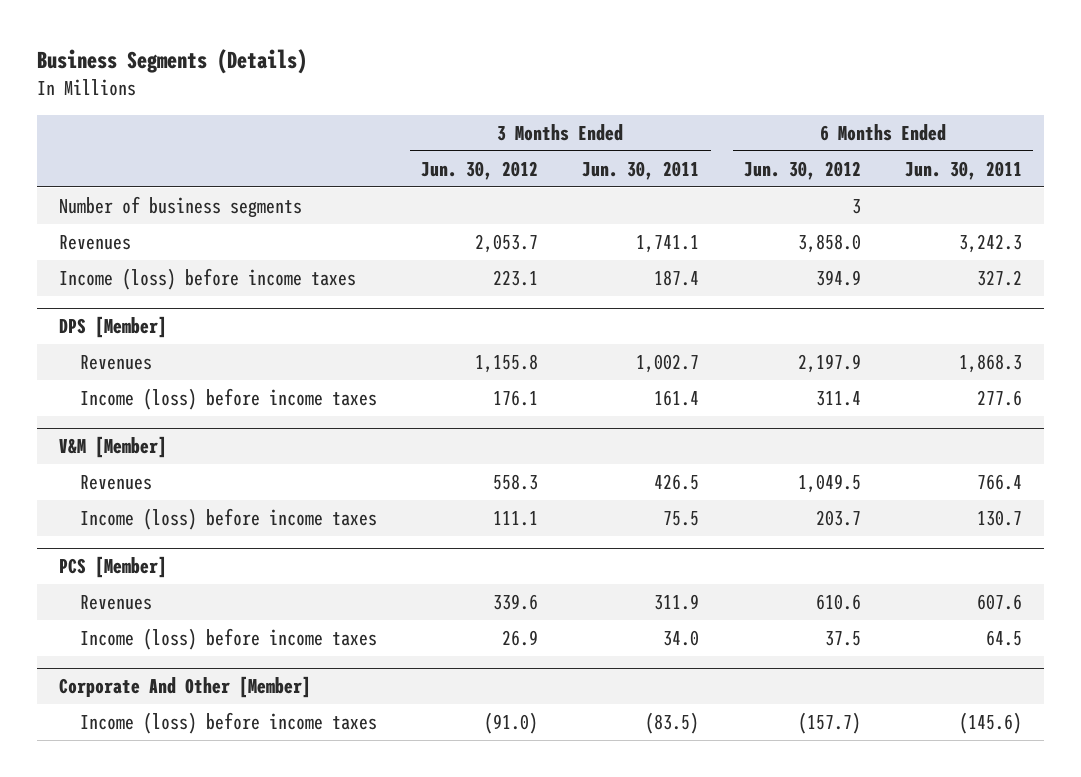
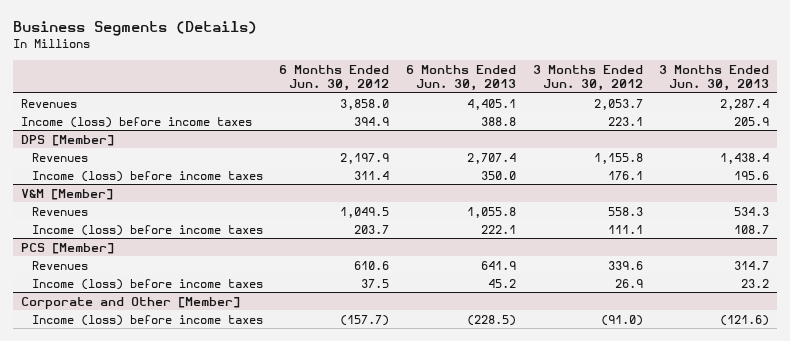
[582,160,700,180] Jun. 30, 2011 -> none
[904,160,1022,180] Jun. 30, 2011 -> none
none -> [405,64,516,91] 6 Months Ended Jun. 30, 2013
none -> [659,64,770,91] 3 Months Ended Jun. 30, 2013
[58,195,302,218] Number of business segments -> none
[58,676,311,699] Corporate And Other [Member] -> [21,296,241,309] Corporate and Other [Member]

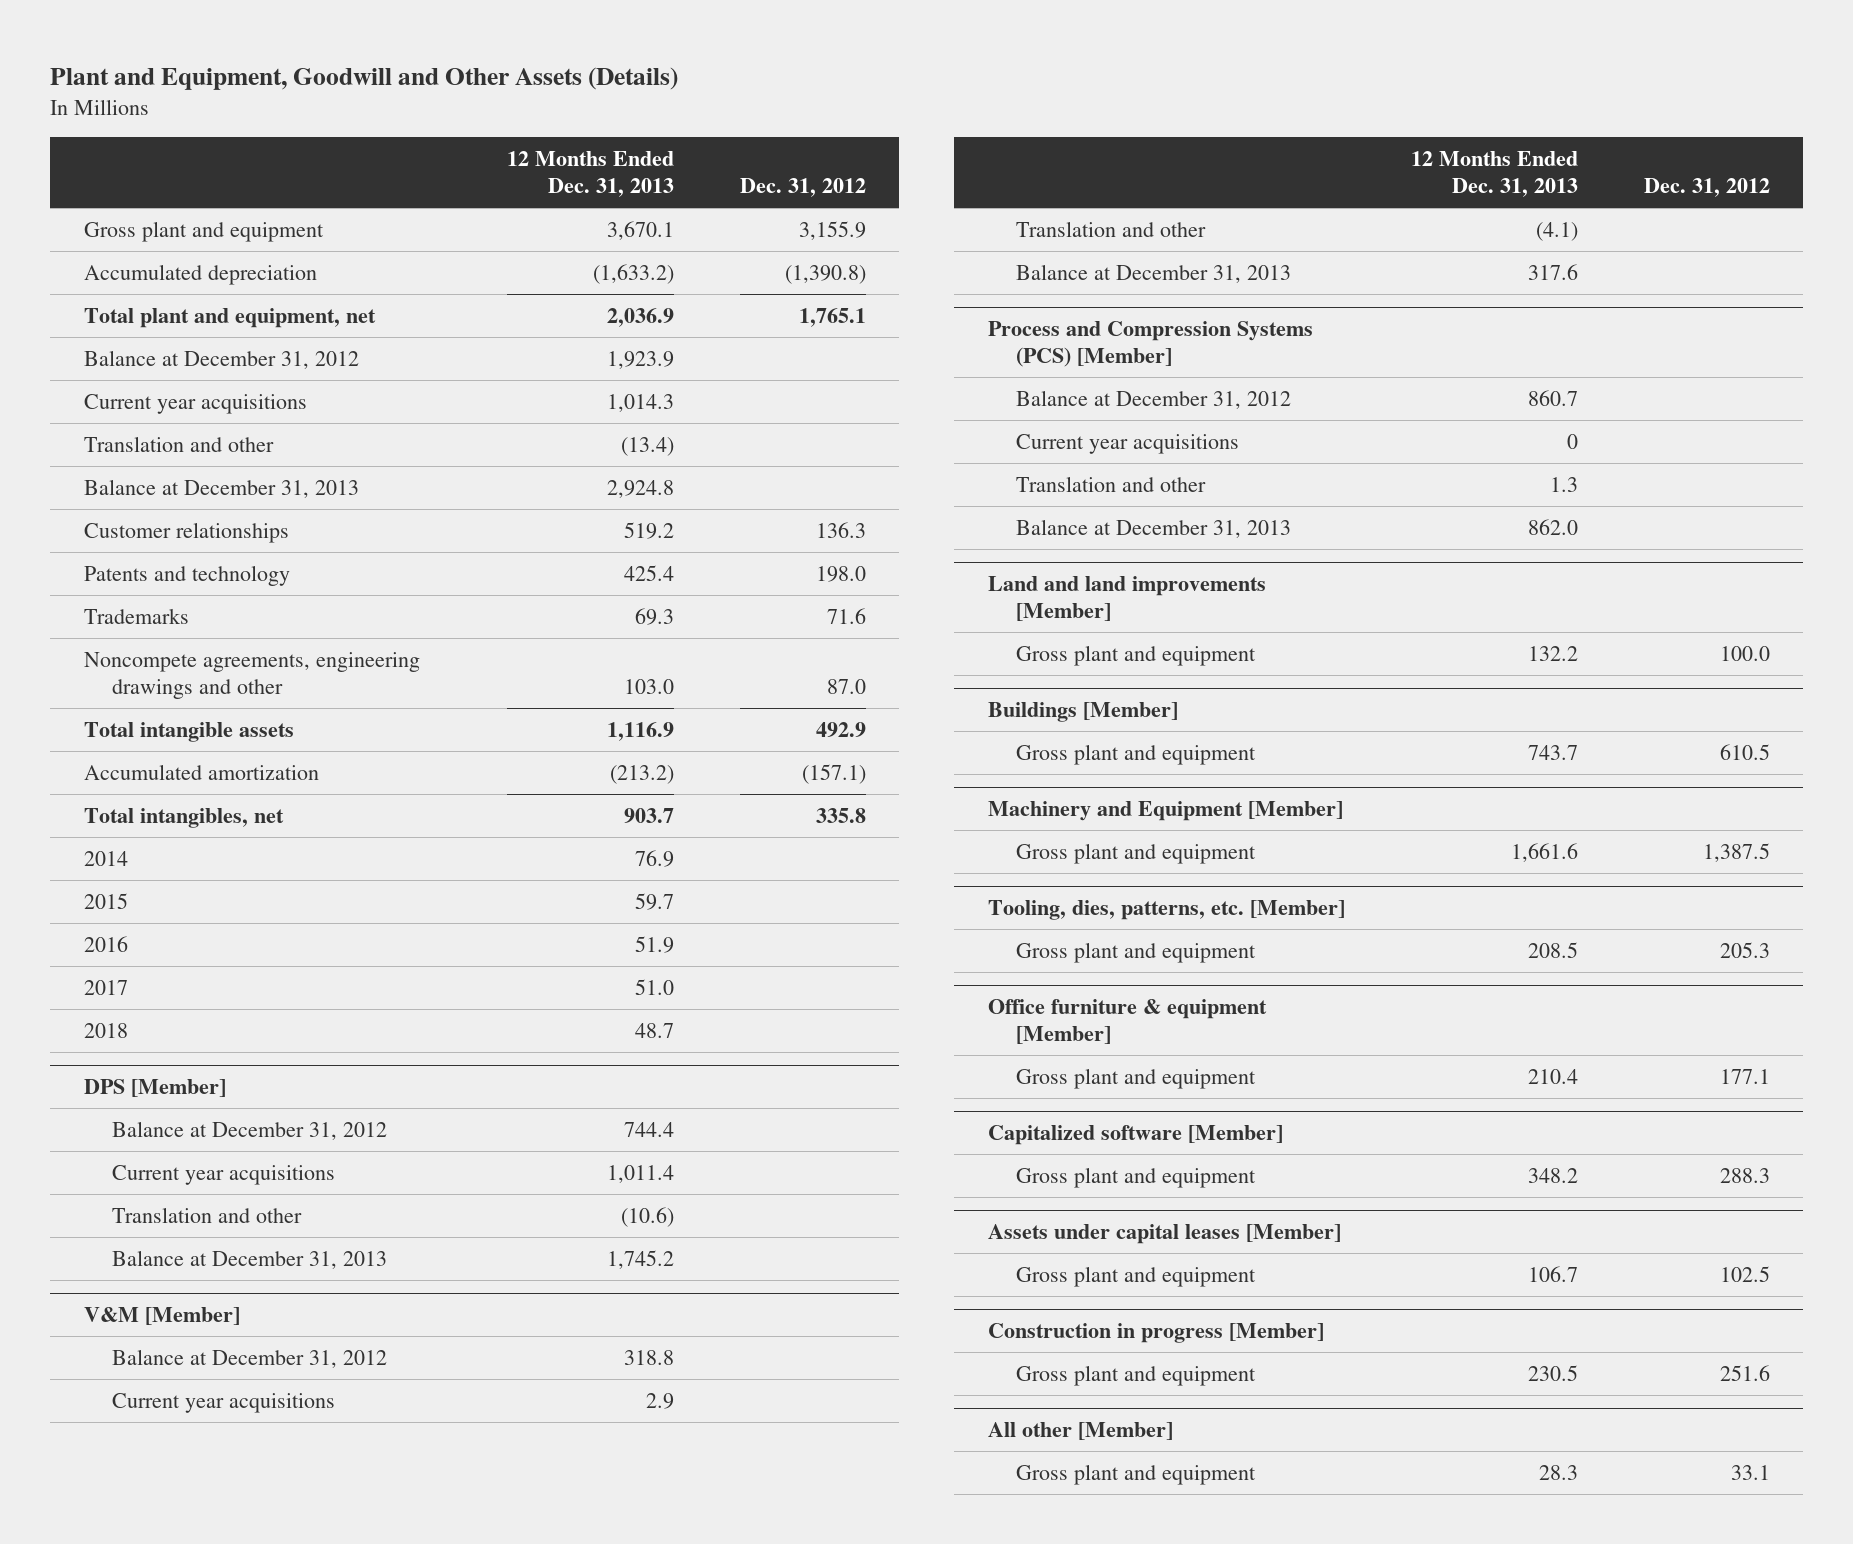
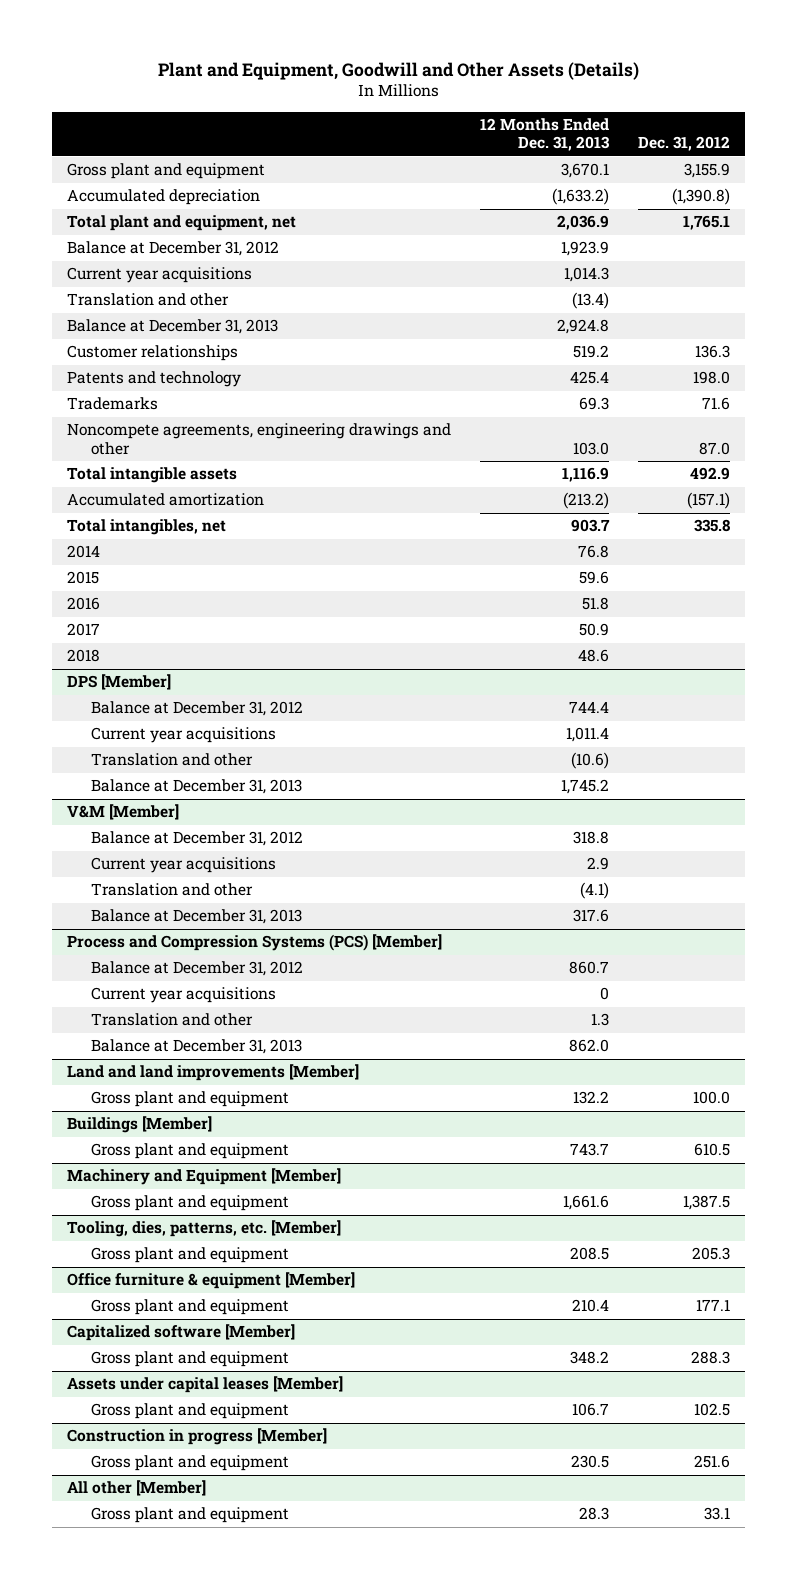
[634,849,674,867] 76.9 -> [578,545,610,559] 76.8
[634,892,674,910] 59.7 -> [579,571,610,585] 59.6
[634,935,674,953] 51.9 -> [582,597,610,611] 51.8
[634,978,674,995] 51.0 -> [579,623,610,637] 50.9
[634,1022,674,1038] 48.7 -> [578,649,610,663] 48.6

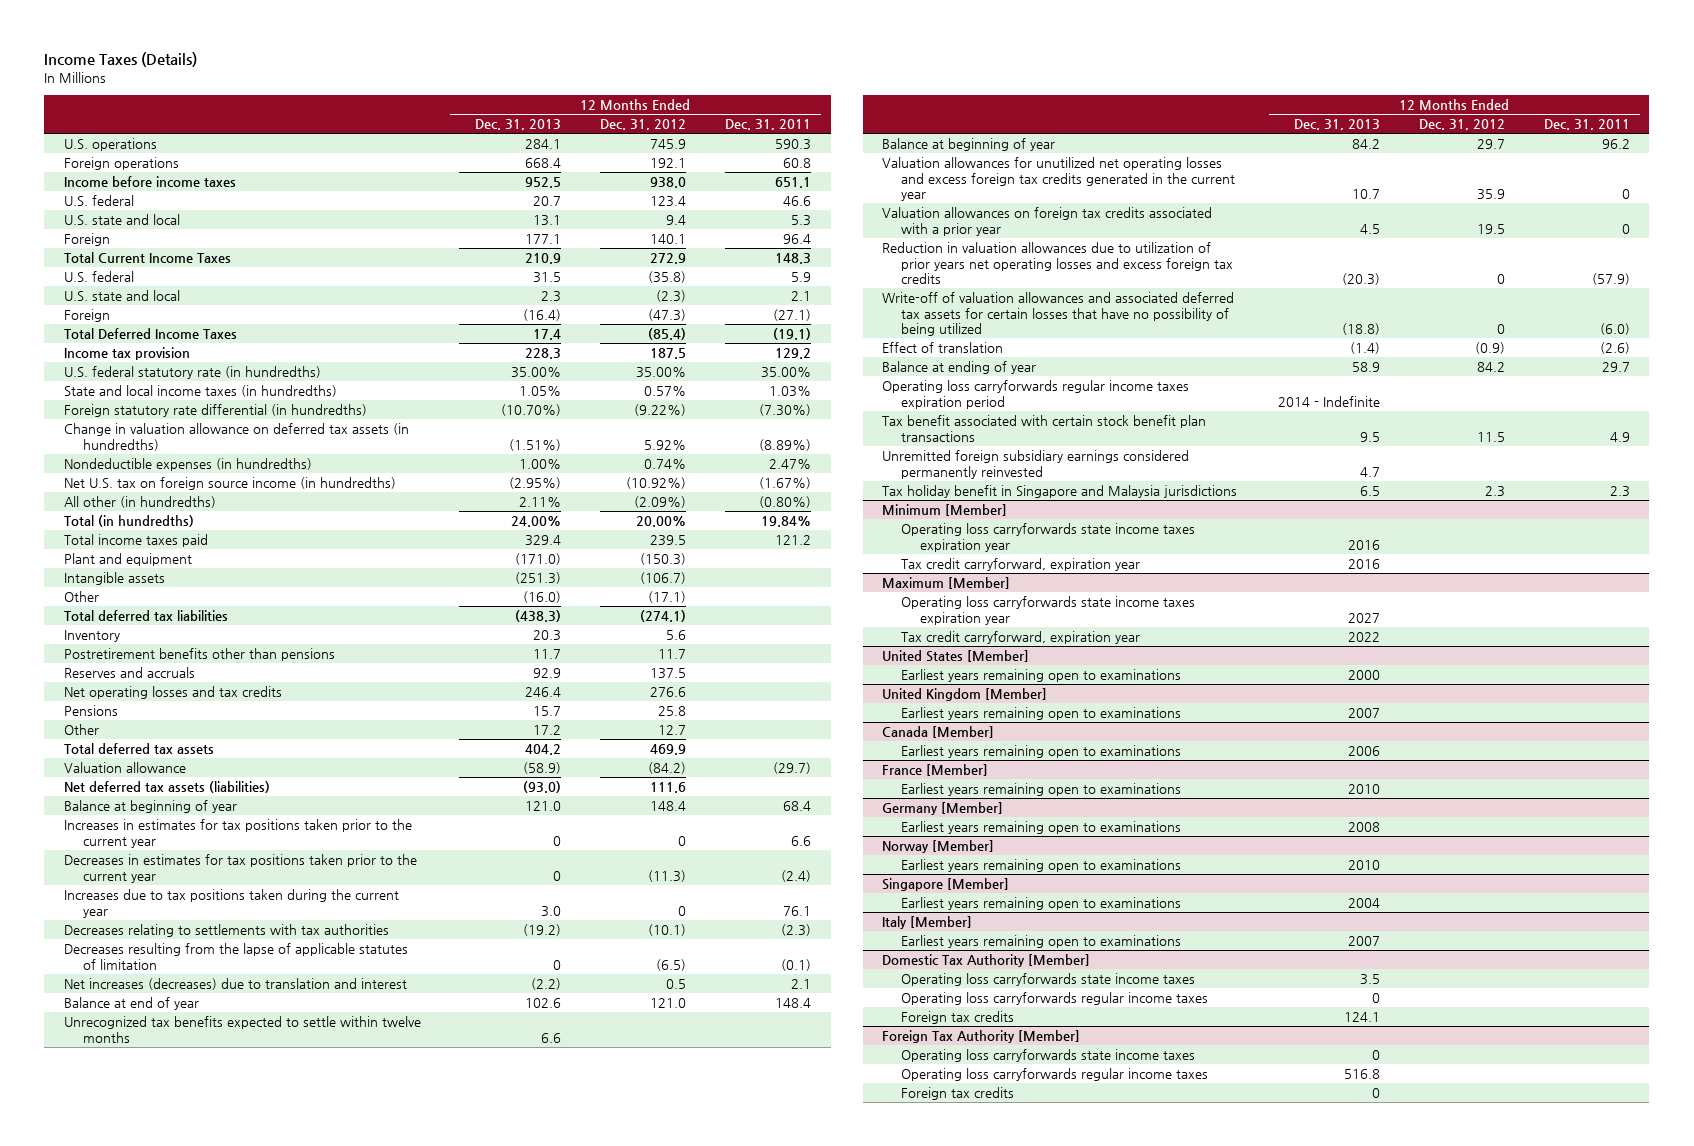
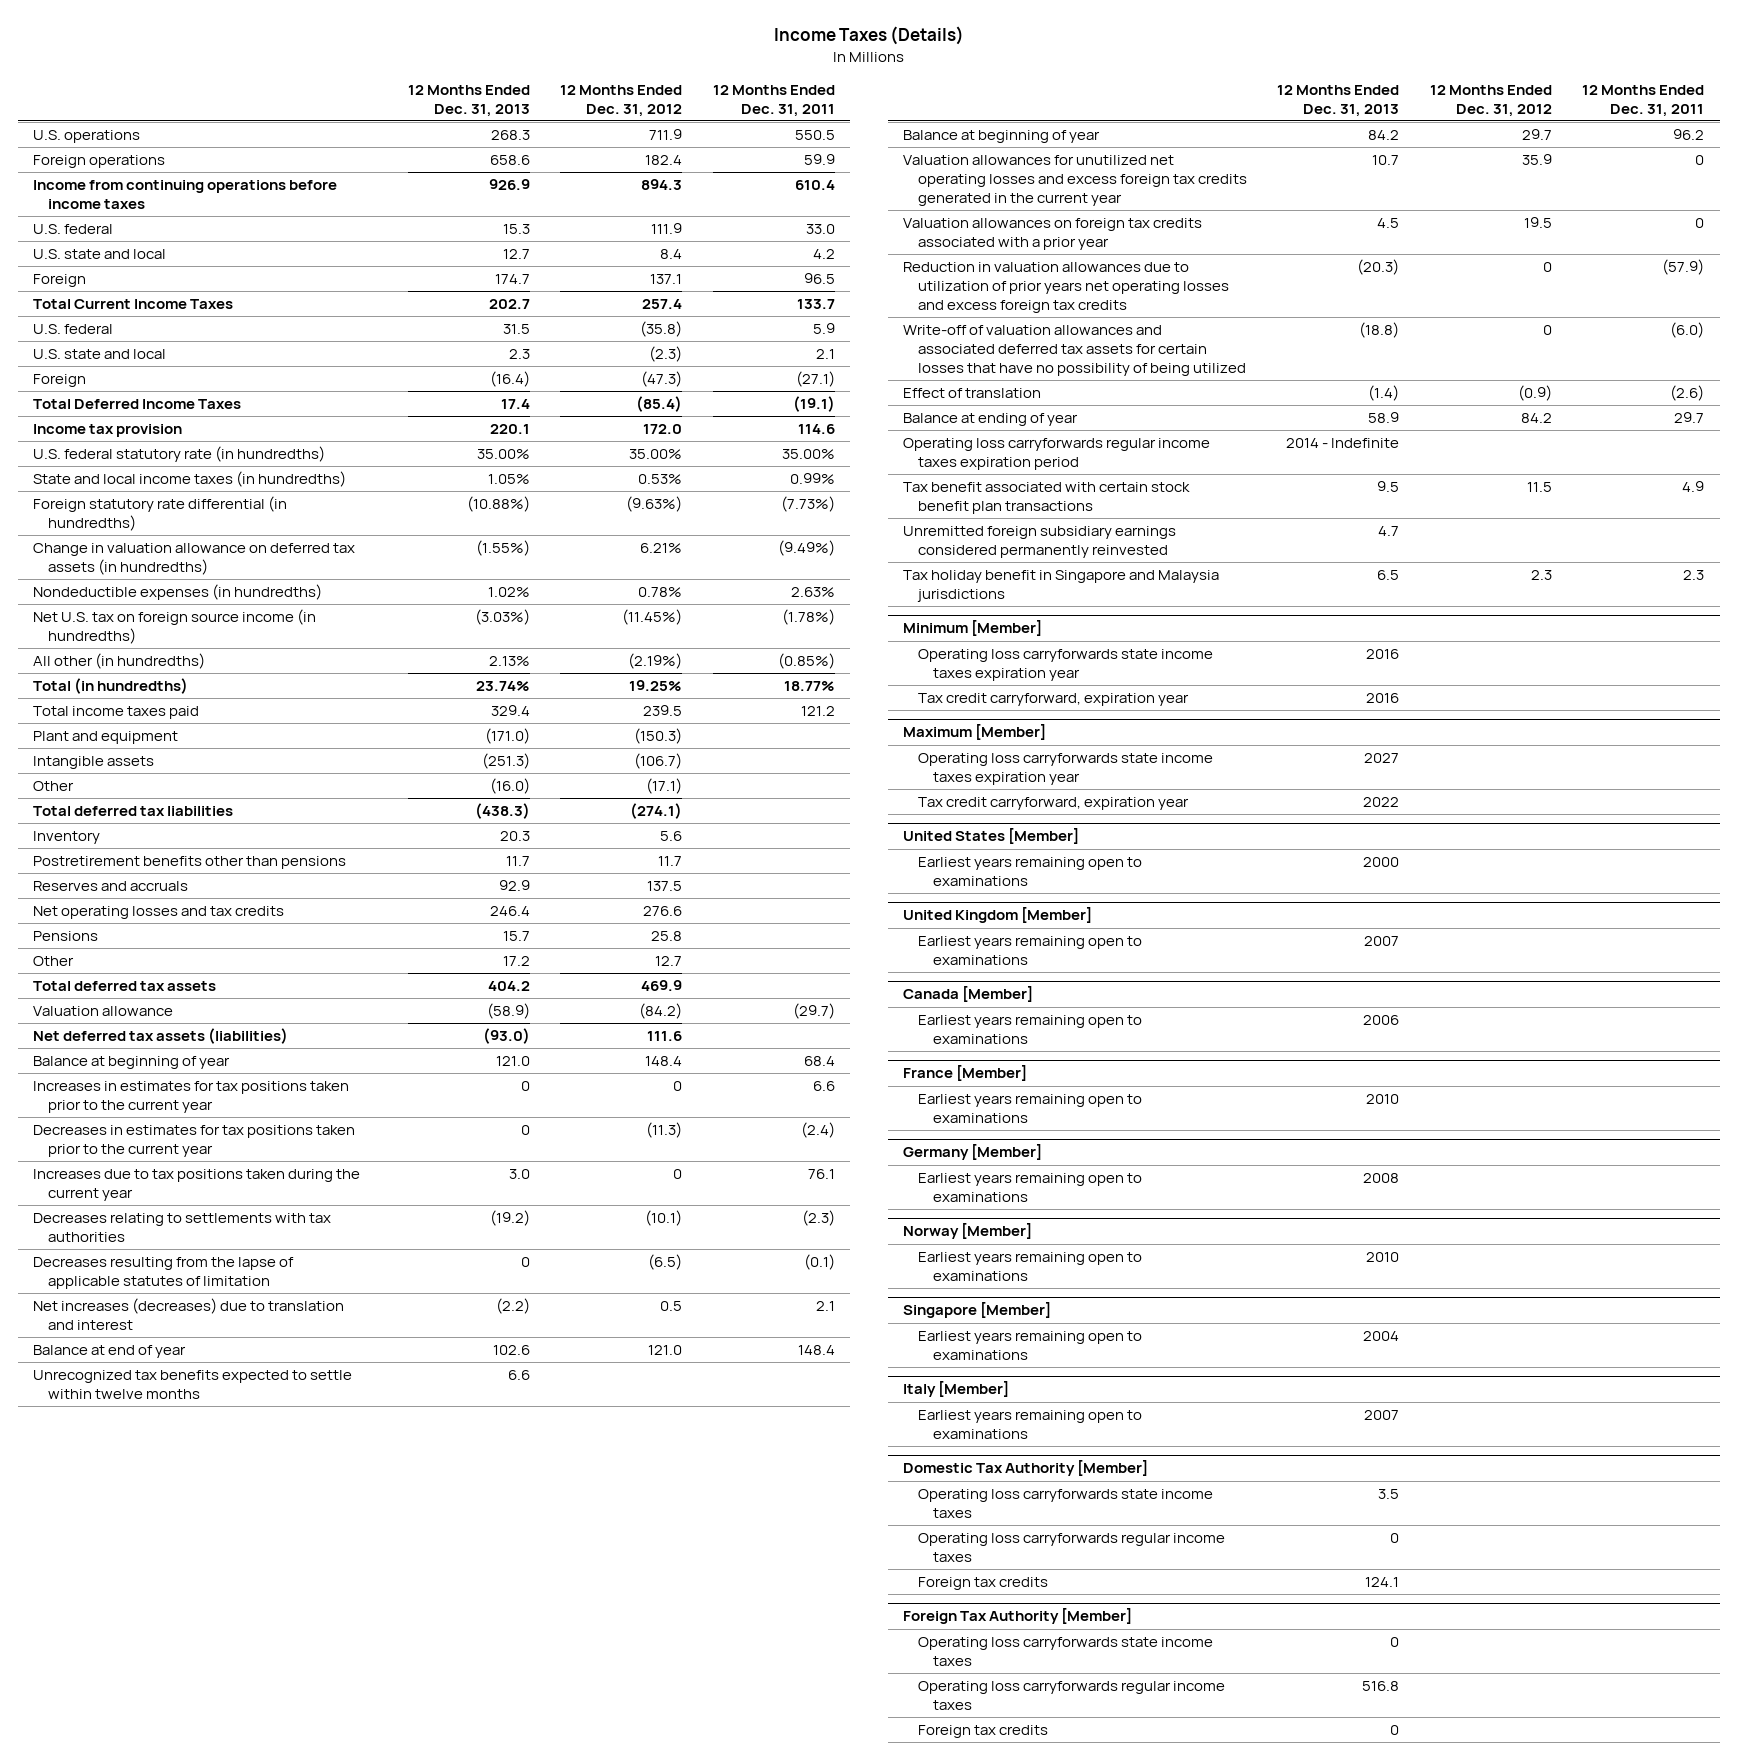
[525,139,562,150] 284.1 -> [490,130,530,141] 268.3
[650,139,687,150] 745.9 -> [649,129,683,141] 711.9
[775,139,812,151] 590.3 -> [794,130,835,141] 550.5
[525,158,562,169] 668.4 -> [489,155,530,166] 658.6
[650,158,687,169] 192.1 -> [645,155,683,166] 182.4
[783,158,812,169] 60.8 -> [803,154,835,166] 59.9
[63,176,236,188] Income before income taxes -> [33,180,338,209] Income from continuing operations before income taxes
[525,177,562,189] 952.5 -> [488,179,530,191] 926.9
[650,177,687,189] 938.0 -> [641,179,683,191] 894.3
[775,177,812,189] 651.1 -> [794,180,835,191] 610.4
[533,196,562,207] 20.7 -> [502,224,530,235] 15.3
[650,196,687,208] 123.4 -> [651,223,683,235] 111.9
[783,196,812,207] 46.6 -> [805,224,835,235] 33.0
[533,215,562,227] 13.1 -> [502,249,530,260] 12.7
[666,215,687,226] 9.4 -> [660,249,683,260] 8.4
[791,215,812,227] 5.3 -> [812,249,835,260] 4.2
[525,234,562,245] 177.1 -> [494,274,530,285] 174.7
[650,234,687,245] 140.1 -> [650,274,683,285] 137.1
[783,234,812,245] 96.4 -> [803,273,835,285] 96.5
[525,253,562,265] 210.9 -> [488,299,530,310] 202.7
[650,253,687,265] 272.9 -> [642,299,683,310] 257.4
[775,253,812,265] 148.3 -> [796,299,835,310] 133.7
[525,348,562,360] 228.3 -> [489,424,530,435] 220.1
[650,348,687,360] 187.5 -> [643,424,683,435] 172.0
[775,348,812,360] 129.2 -> [797,424,835,435] 114.6
[644,386,687,397] 0.57% -> [638,474,683,485] 0.53%
[769,386,812,398] 1.03% -> [789,473,835,485] 0.99%
[501,404,562,417] (10.70%) -> [466,496,530,513] (10.88%)
[634,404,687,417] (9.22%) -> [626,496,683,513] (9.63%)
[759,404,812,417] (7.30%) -> [780,496,835,513] (7.73%)
[509,438,562,451] (1.51%) -> [475,540,530,557] (1.55%)
[644,439,687,450] 5.92% -> [640,543,683,554] 6.21%
[759,438,812,451] (8.89%) -> [777,540,835,557] (9.49%)
[519,459,562,470] 1.00% -> [487,587,530,598] 1.02%
[644,459,687,470] 0.74% -> [638,587,683,598] 0.78%
[769,459,812,470] 2.47% -> [790,587,835,598] 2.63%
[509,477,562,490] (2.95%) -> [474,609,530,626] (3.03%)
[626,477,687,490] (10.92%) -> [622,609,683,626] (11.45%)
[759,477,812,490] (1.67%) -> [781,609,835,626] (1.78%)
[519,497,562,508] 2.11% -> [488,656,530,667] 2.13%
[634,496,687,509] (2.09%) -> [628,653,683,670] (2.19%)
[759,496,812,509] (0.80%) -> [777,653,835,670] (0.85%)
[511,516,562,528] 24.00% -> [475,681,530,692] 23.74%
[636,516,687,528] 20.00% -> [629,680,683,692] 19.25%
[761,516,812,528] 19.84% -> [783,681,835,692] 18.77%

